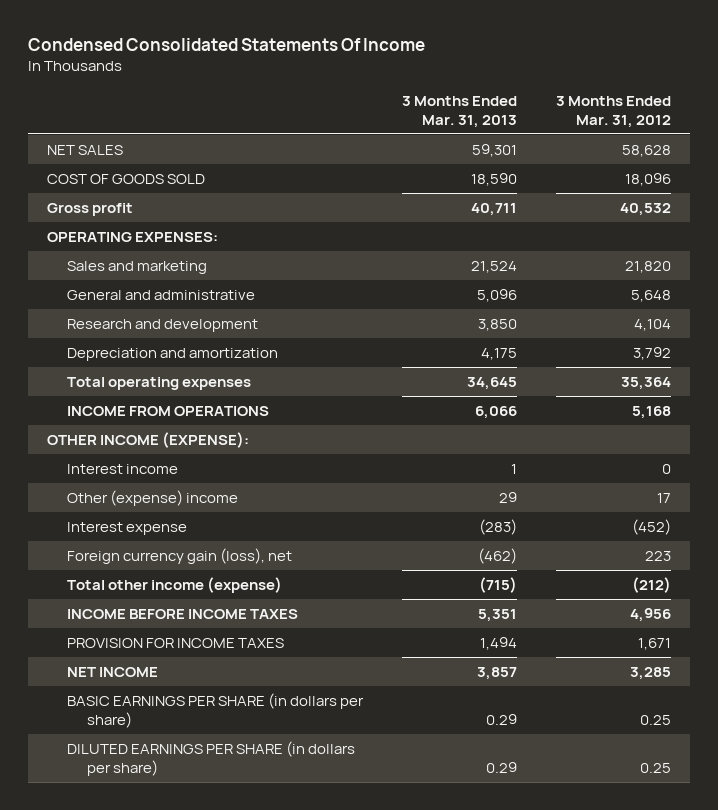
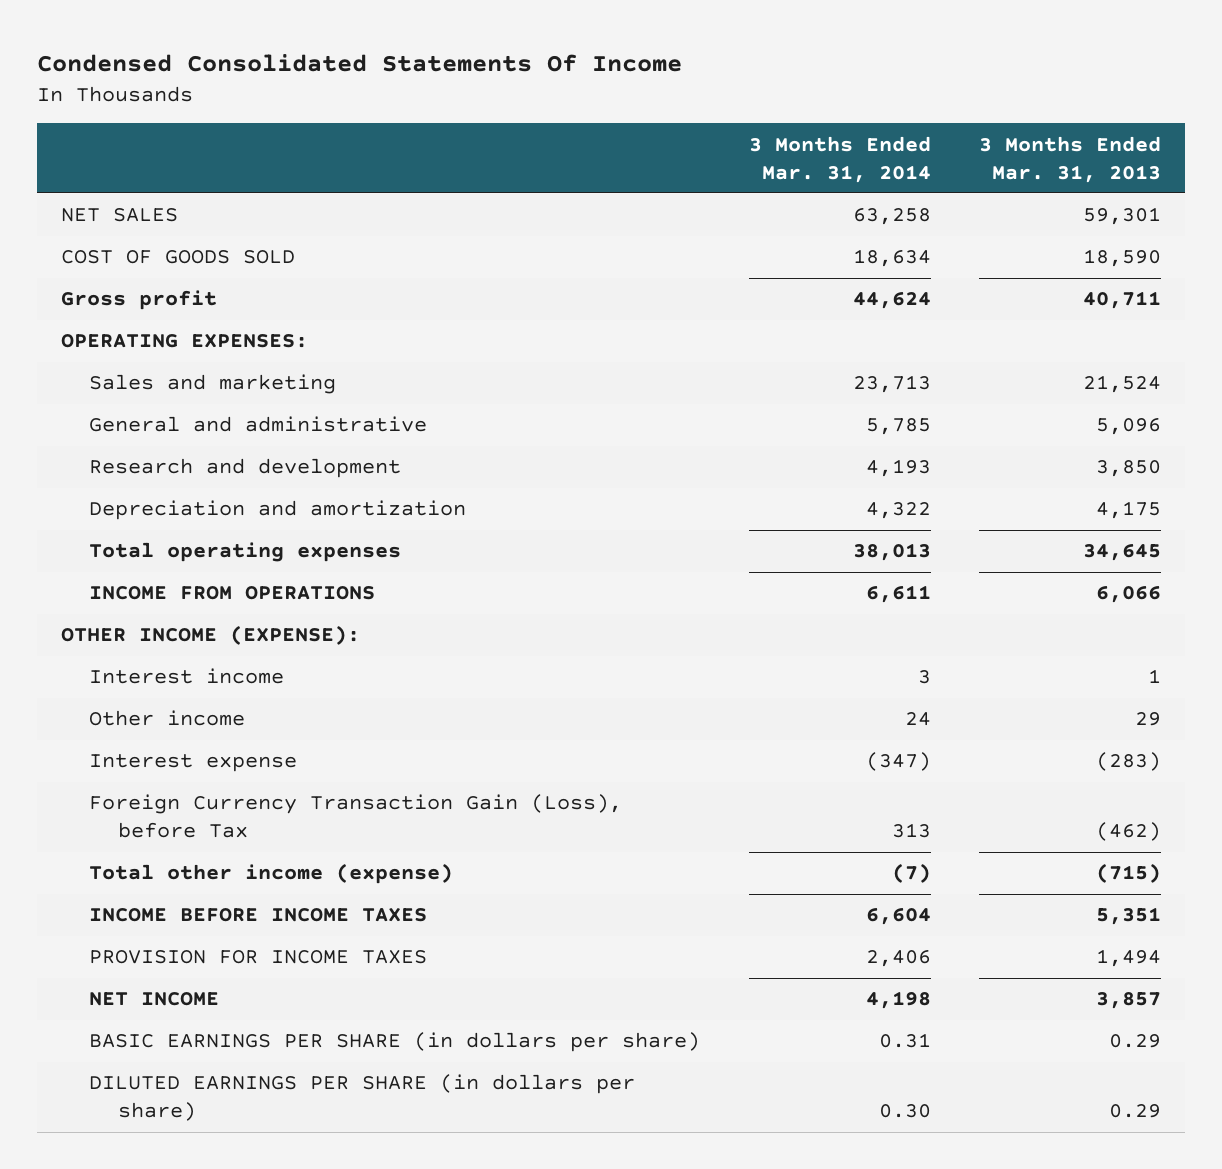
[555,96,671,128] 3 Months Ended Mar. 31, 2012 -> none
none -> [748,135,931,183] 3 Months Ended Mar. 31, 2014
[67,489,239,506] Other (expense) income -> [89,710,246,727] Other income
[67,547,293,564] Foreign currency gain (loss), net -> [89,794,623,839] Foreign Currency Transaction Gain (Loss), before Tax

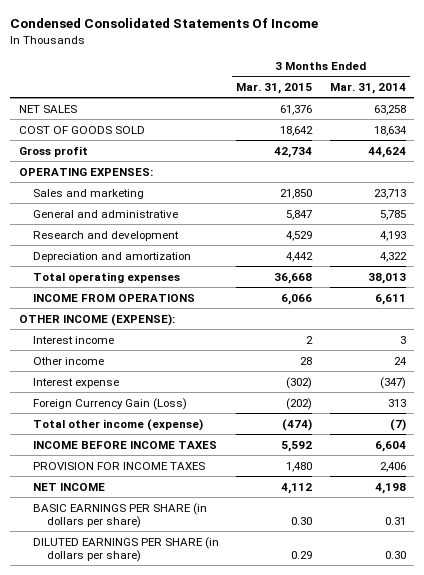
[979,135,1162,183] 3 Months Ended Mar. 31, 2013 -> none
none -> [236,82,313,94] Mar. 31, 2015
[89,794,623,839] Foreign Currency Transaction Gain (Loss), before Tax -> [33,397,188,410] Foreign Currency Gain (Loss)

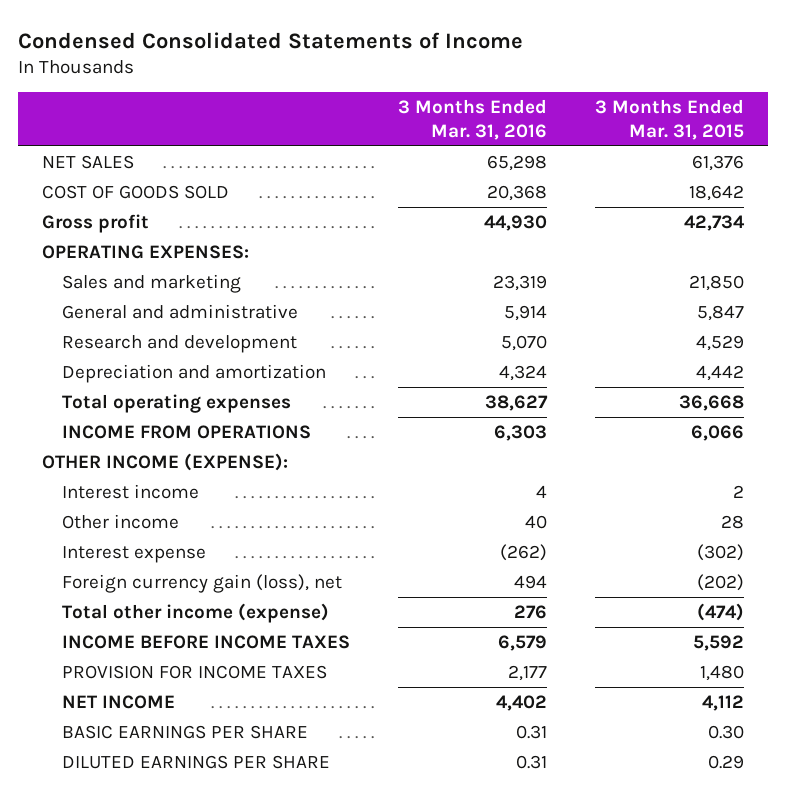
[10,18,319,29] Condensed Consolidated Statements Of Income -> [17,31,523,49] Condensed Consolidated Statements of Income
[329,82,406,94] Mar. 31, 2014 -> none
none -> [397,99,547,140] 3 Months Ended Mar. 31, 2016
[33,397,188,410] Foreign Currency Gain (Loss) -> [62,573,343,593] Foreign currency gain (loss), net
[33,502,208,529] BASIC EARNINGS PER SHARE (in dollars per share) -> [62,724,309,739] BASIC EARNINGS PER SHARE
[33,536,220,563] DILUTED EARNINGS PER SHARE (in dollars per share) -> [62,754,331,769] DILUTED EARNINGS PER SHARE

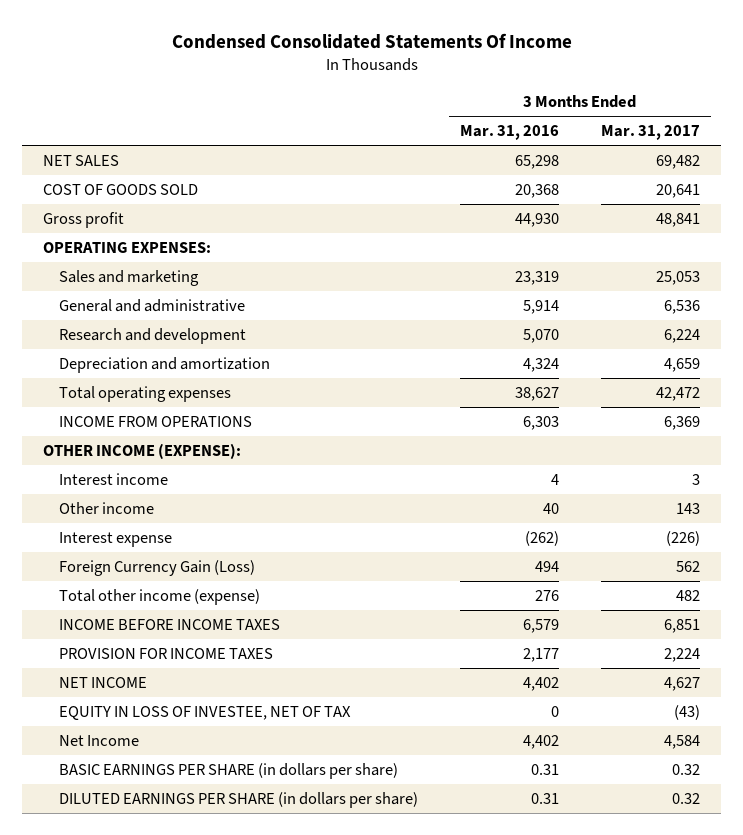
[17,31,523,49] Condensed Consolidated Statements of Income -> [171,32,572,49] Condensed Consolidated Statements Of Income
[594,99,744,140] 3 Months Ended Mar. 31, 2015 -> none
none -> [601,125,701,141] Mar. 31, 2017
[62,573,343,593] Foreign currency gain (loss), net -> [58,560,255,577] Foreign Currency Gain (Loss)
none -> [58,706,351,721] EQUITY IN LOSS OF INVESTEE, NET OF TAX
none -> [58,735,139,747] Net Income
[62,724,309,739] BASIC EARNINGS PER SHARE -> [58,763,398,780] BASIC EARNINGS PER SHARE (in dollars per share)
[62,754,331,769] DILUTED EARNINGS PER SHARE -> [58,792,418,809] DILUTED EARNINGS PER SHARE (in dollars per share)

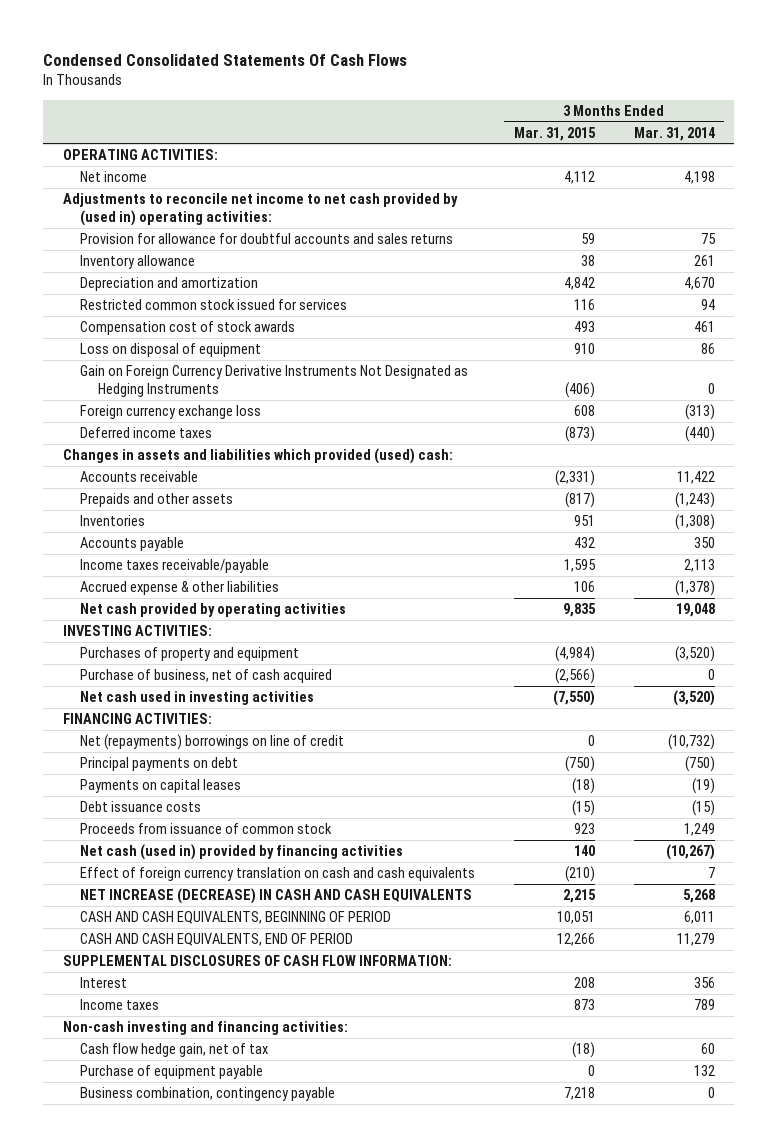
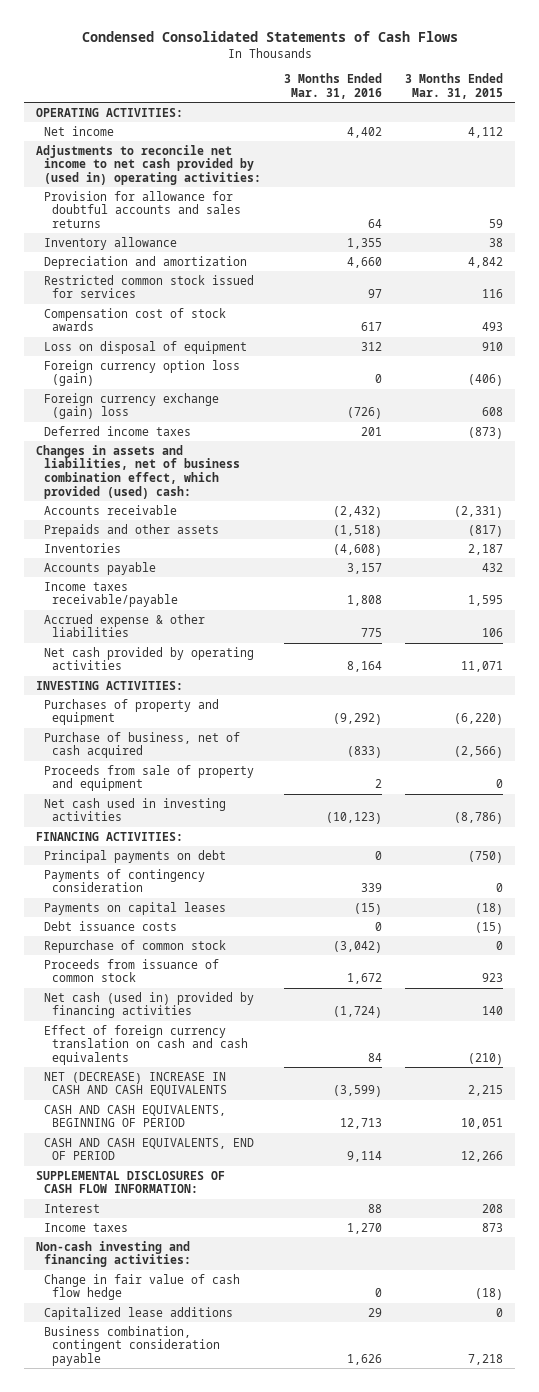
[43,53,408,66] Condensed Consolidated Statements Of Cash Flows -> [81,31,458,43] Condensed Consolidated Statements of Cash Flows
[633,126,715,141] Mar. 31, 2014 -> none
none -> [284,73,383,99] 3 Months Ended Mar. 31, 2016
[80,365,469,398] Gain on Foreign Currency Derivative Instruments Not Designated as Hedging Instruments -> none
none -> [44,359,241,387] Foreign currency option loss (gain)
[80,405,262,420] Foreign currency exchange loss -> [44,392,220,420] Foreign currency exchange (gain) loss
[62,448,453,465] Changes in assets and liabilities which provided (used) cash: -> [35,444,241,499] Changes in assets and liabilities, net of business combination effect, which provided (used) cash:
[573,515,595,527] 951 -> [468,543,504,555] 2,187
[562,603,596,618] 9,835 -> [461,661,504,673] 11,071
[554,646,595,663] (4,984) -> [454,713,504,726] (6,220)
none -> [44,764,255,792] Proceeds from sale of property and equipment
[552,690,595,707] (7,550) -> [454,812,504,825] (8,786)
[80,734,345,751] Net (repayments) borrowings on line of credit -> none
none -> [44,868,206,893] Payments of contingency consideration
none -> [44,939,227,953] Repurchase of common stock
[80,888,473,905] NET INCREASE (DECREASE) IN CASH AND CASH EQUIVALENTS -> [44,1071,228,1097] NET (DECREASE) INCREASE IN CASH AND CASH EQUIVALENTS
[80,1065,264,1080] Purchase of equipment payable -> none
[80,1043,269,1058] Cash flow hedge gain, net of tax -> [44,1273,241,1301] Change in fair value of cash flow hedge
none -> [44,1306,234,1320] Capitalized lease additions
[80,1087,336,1102] Business combination, contingency payable -> [44,1325,221,1366] Business combination, contingent consideration payable

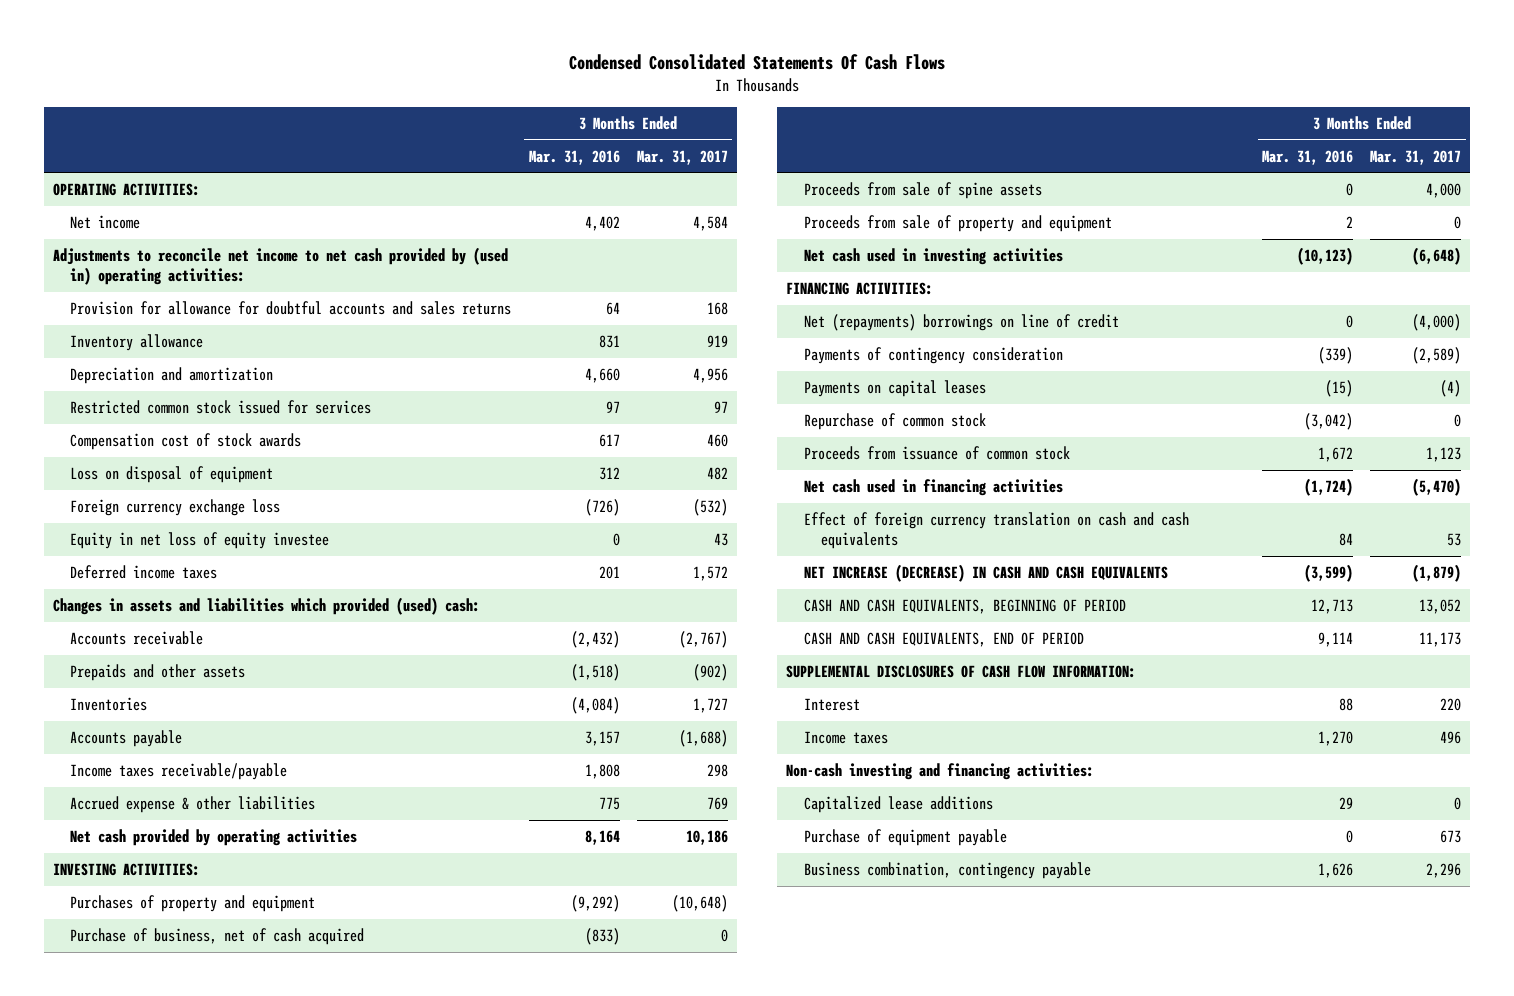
[81,31,458,43] Condensed Consolidated Statements of Cash Flows -> [569,54,946,71] Condensed Consolidated Statements Of Cash Flows
[405,73,504,99] 3 Months Ended Mar. 31, 2015 -> none
none -> [637,149,729,165] Mar. 31, 2017
[347,237,383,249] 1,355 -> [598,334,620,348] 831
[44,359,241,387] Foreign currency option loss (gain) -> none
[44,392,220,420] Foreign currency exchange (gain) loss -> [70,498,281,516] Foreign currency exchange loss
none -> [70,531,330,549] Equity in net loss of equity investee
[35,444,241,499] Changes in assets and liabilities, net of business combination effect, which provided (used) cash: -> [52,596,480,615] Changes in assets and liabilities which provided (used) cash:
[333,543,383,556] (4,608) -> [570,696,620,714] (4,084)
none -> [803,181,1042,199] Proceeds from sale of spine assets
[44,849,227,863] Principal payments on debt -> none
none -> [803,313,1119,331] Net (repayments) borrowings on line of credit
[361,883,383,893] 339 -> [1317,346,1353,364] (339)
[44,920,178,931] Debt issuance costs -> none
[44,991,255,1019] Net cash (used in) provided by financing activities -> [803,478,1063,496] Net cash used in financing activities
[44,1071,228,1097] NET (DECREASE) INCREASE IN CASH AND CASH EQUIVALENTS -> [803,563,1168,582] NET INCREASE (DECREASE) IN CASH AND CASH EQUIVALENTS
[44,1273,241,1301] Change in fair value of cash flow hedge -> none
none -> [803,828,1007,846] Purchase of equipment payable
[44,1325,221,1366] Business combination, contingent consideration payable -> [803,861,1091,879] Business combination, contingency payable

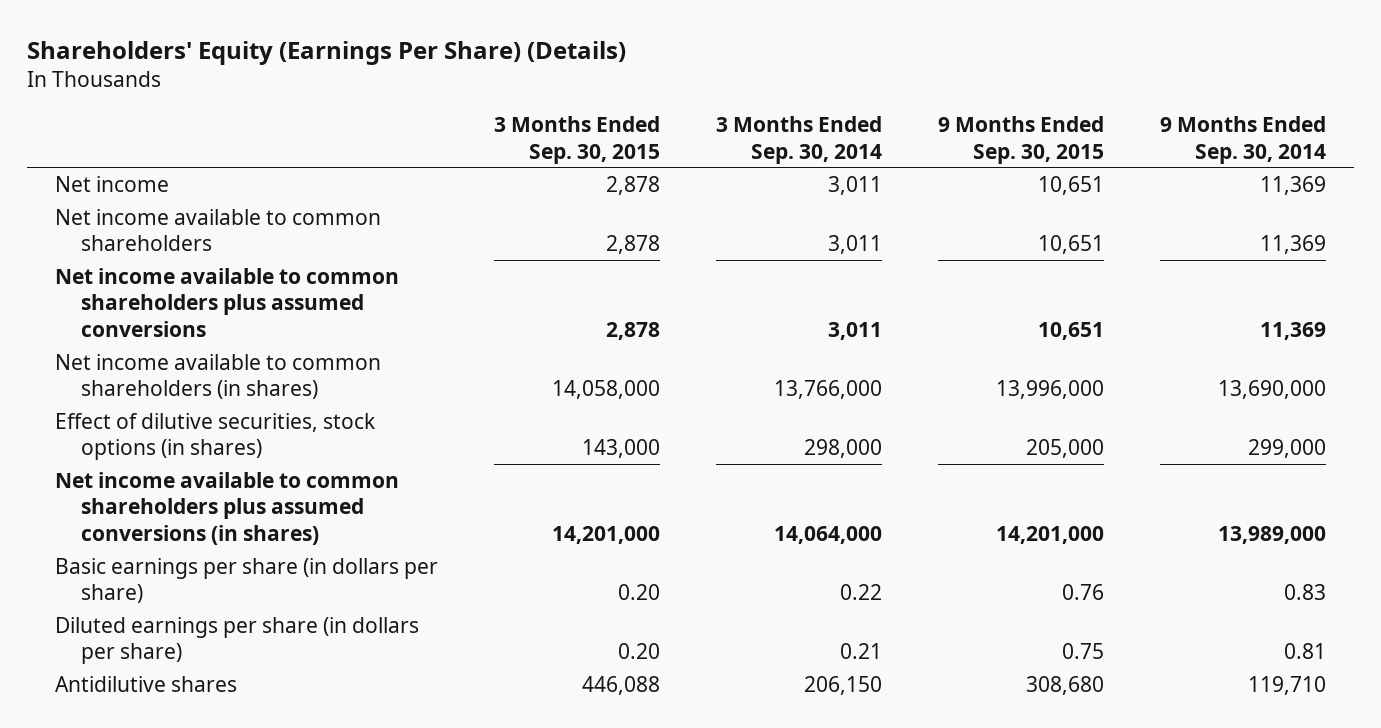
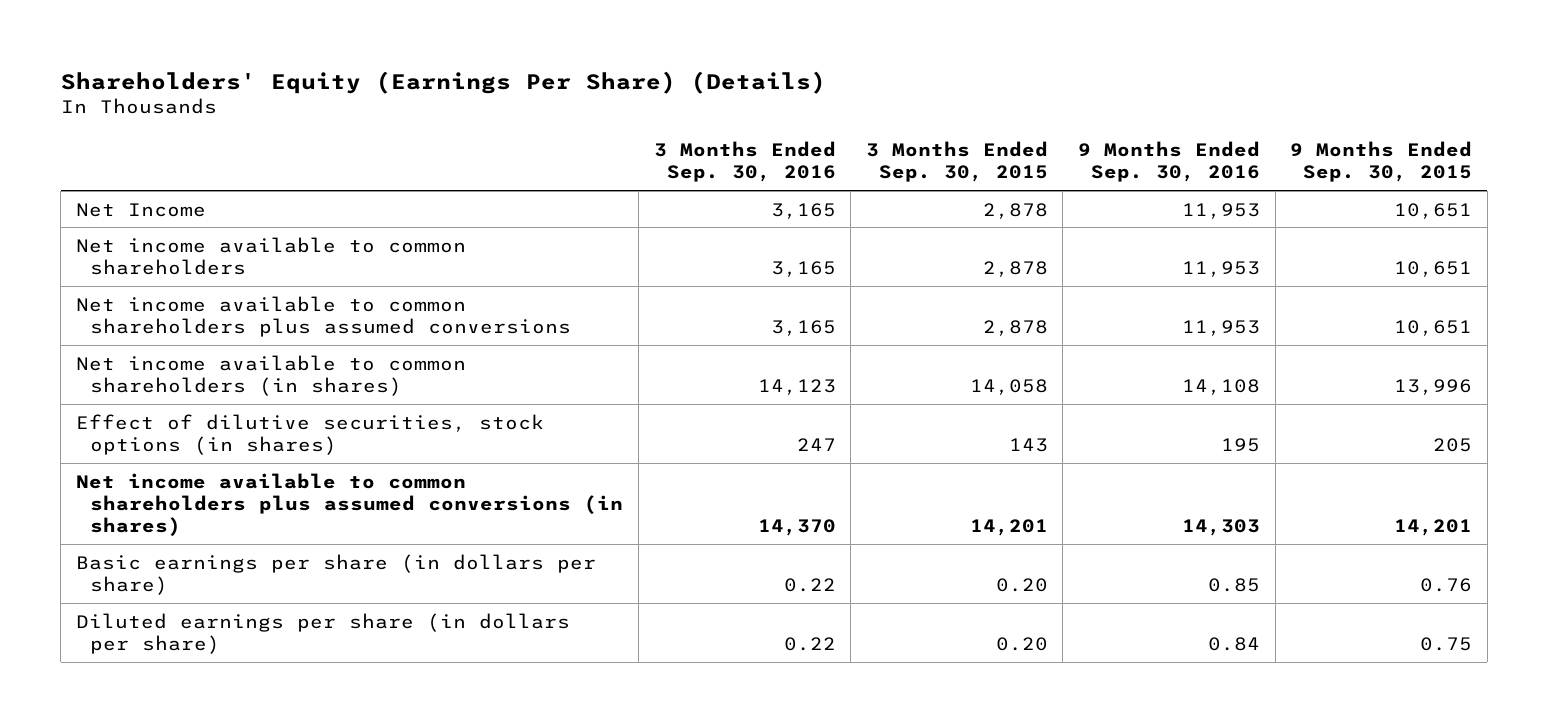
[715,115,882,164] 3 Months Ended Sep. 30, 2014 -> none
[1159,115,1326,164] 9 Months Ended Sep. 30, 2014 -> none
none -> [653,140,836,183] 3 Months Ended Sep. 30, 2016
none -> [1077,140,1260,183] 9 Months Ended Sep. 30, 2016
[55,175,170,192] Net income -> [75,202,206,217] Net Income
[551,380,660,400] 14,058,000 -> [969,378,1048,395] 14,058
[995,380,1104,400] 13,996,000 -> [1394,378,1473,395] 13,996
[581,439,660,459] 143,000 -> [1008,437,1048,452] 143
[1025,439,1104,459] 205,000 -> [1433,437,1473,452] 205
[551,525,660,544] 14,201,000 -> [969,519,1048,537] 14,201
[995,525,1104,544] 14,201,000 -> [1394,519,1473,537] 14,201
[55,675,238,692] Antidilutive shares -> none

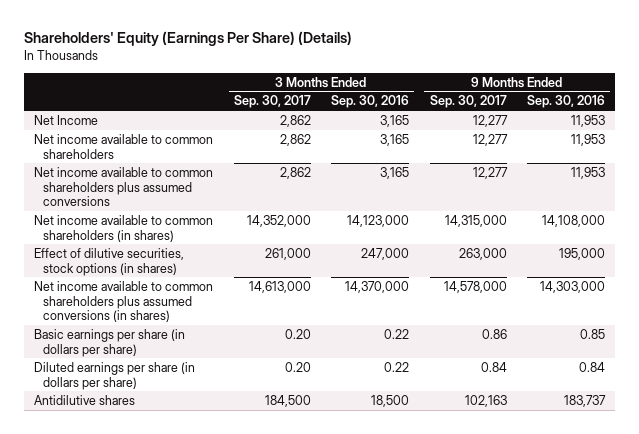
[865,140,1048,183] 3 Months Ended Sep. 30, 2015 -> none
[1290,140,1473,183] 9 Months Ended Sep. 30, 2015 -> none
none -> [233,95,311,109] Sep. 30, 2017
none -> [429,95,507,109] Sep. 30, 2017
[757,378,836,395] 14,123 -> [347,214,410,227] 14,123,000
[1181,378,1260,395] 14,108 -> [541,214,605,227] 14,108,000
[796,437,836,451] 247 -> [361,247,410,260] 247,000
[1220,437,1260,452] 195 -> [558,247,605,260] 195,000
[757,519,836,537] 14,370 -> [345,280,410,293] 14,370,000
[1181,519,1260,537] 14,303 -> [539,280,605,293] 14,303,000
none -> [34,394,136,405] Antidilutive shares

